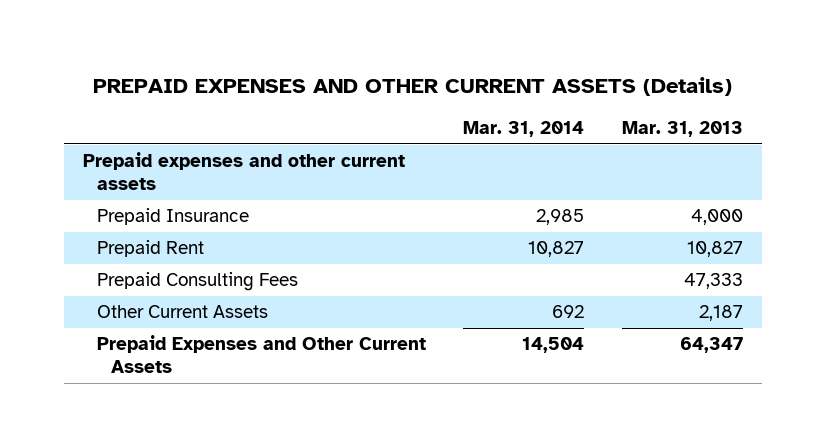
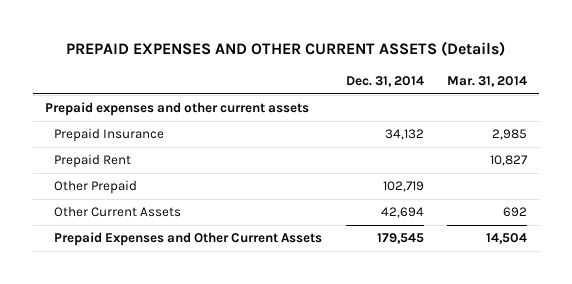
[622,120,744,137] Mar. 31, 2013 -> none
none -> [345,76,424,88] Dec. 31, 2014
[96,272,298,292] Prepaid Consulting Fees -> [54,180,138,195] Other Prepaid

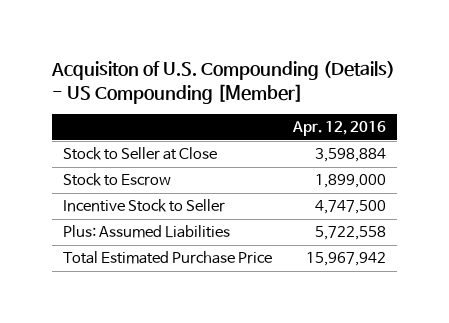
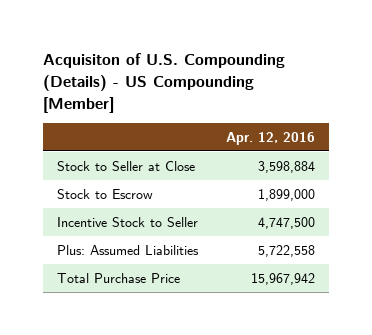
[62,251,272,265] Total Estimated Purchase Price -> [56,273,180,284] Total Purchase Price

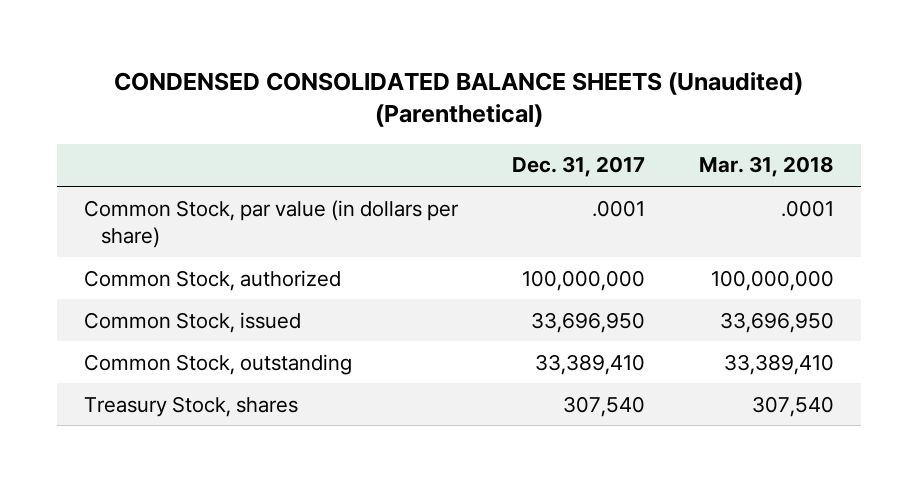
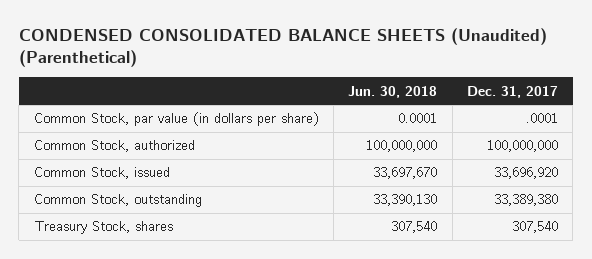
[699,156,835,178] Mar. 31, 2018 -> none
none -> [348,85,438,98] Jun. 30, 2018
[531,311,646,333] 33,696,950 -> [493,167,558,180] 33,696,920
[535,353,646,375] 33,389,410 -> [493,194,558,207] 33,389,380

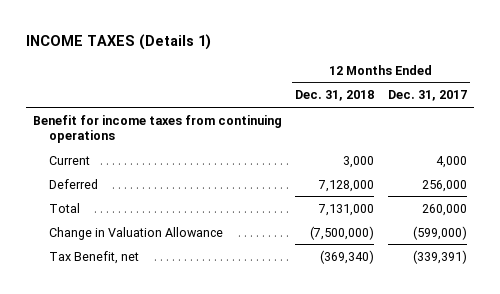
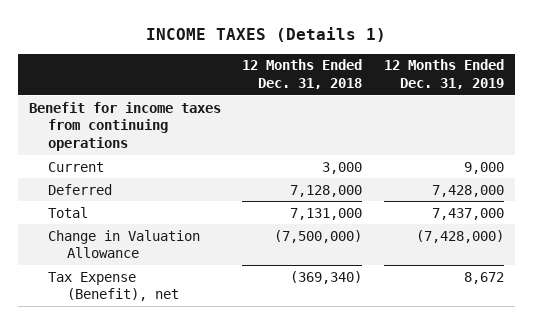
[387,90,467,102] Dec. 31, 2017 -> none
none -> [383,59,504,89] 12 Months Ended Dec. 31, 2019
[48,250,139,264] Tax Benefit, net -> [48,271,180,302] Tax Expense (Benefit), net

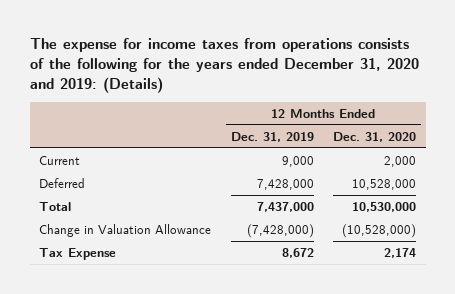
[146,26,387,42] INCOME TAXES (Details 1) -> [29,38,419,94] The expense for income taxes from operations consists of the following for the years ended December 31, 2020 and 2019: (Details)
[242,59,363,89] 12 Months Ended Dec. 31, 2018 -> none
none -> [333,131,417,142] Dec. 31, 2020
[28,101,221,151] Benefit for income taxes from continuing operations -> none
[48,271,180,302] Tax Expense (Benefit), net -> [39,247,117,260] Tax Expense

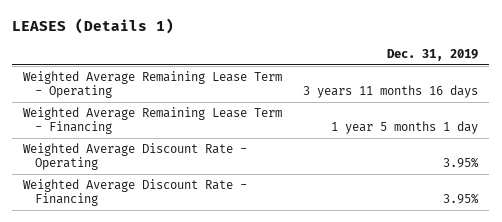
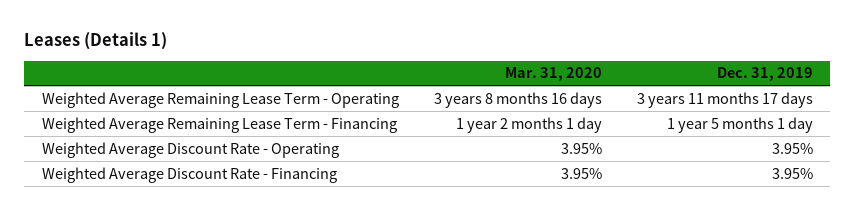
[12,18,175,35] LEASES (Details 1) -> [24,32,168,51] Leases (Details 1)
none -> [504,67,602,82] Mar. 31, 2020
[303,84,479,98] 3 years 11 months 16 days -> [636,91,813,108] 3 years 11 months 17 days

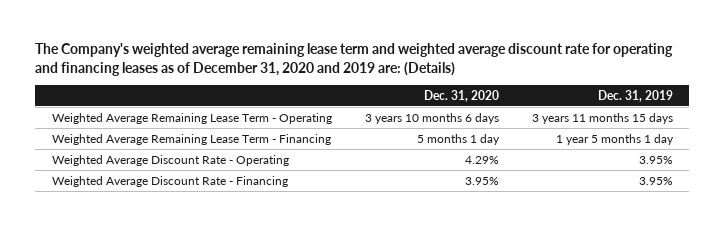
[24,32,168,51] Leases (Details 1) -> [35,43,674,76] The Company's weighted average remaining lease term and weighted average discount rate for operating and financing leases as of December 31, 2020 and 2019 are: (Details)
[504,67,602,82] Mar. 31, 2020 -> none
none -> [423,89,499,102] Dec. 31, 2020
[636,91,813,108] 3 years 11 months 17 days -> [531,112,673,124] 3 years 11 months 15 days

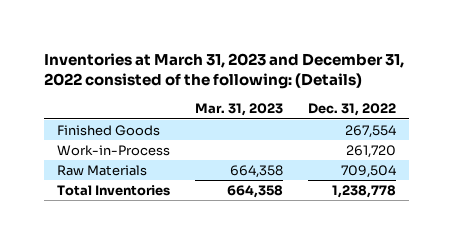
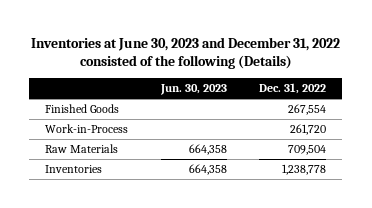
[44,52,405,90] Inventories at March 31, 2023 and December 31, 2022 consisted of the following: (Details) -> [30,36,340,70] Inventories at June 30, 2023 and December 31, 2022 consisted of the following (Details)
[195,103,284,117] Mar. 31, 2023 -> none
none -> [159,84,227,96] Jun. 30, 2023
[56,184,170,196] Total Inventories -> [45,165,103,174] Inventories

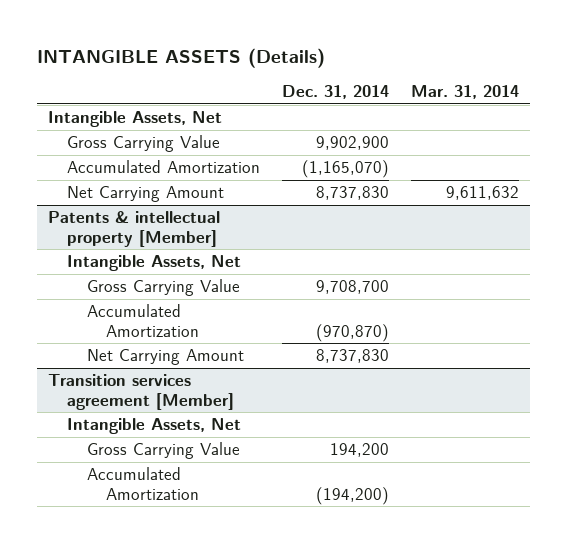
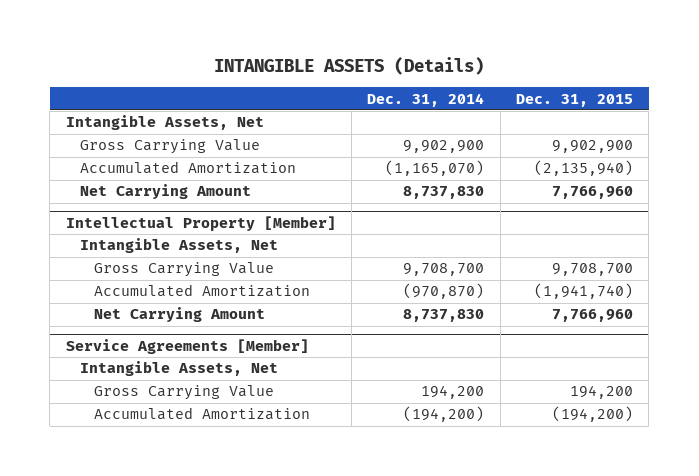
[411,85,520,100] Mar. 31, 2014 -> none
none -> [516,93,634,107] Dec. 31, 2015
[47,211,220,247] Patents & intellectual property [Member] -> [65,216,336,232] Intellectual Property [Member]
[47,374,235,410] Transition services agreement [Member] -> [65,339,309,355] Service Agreements [Member]

